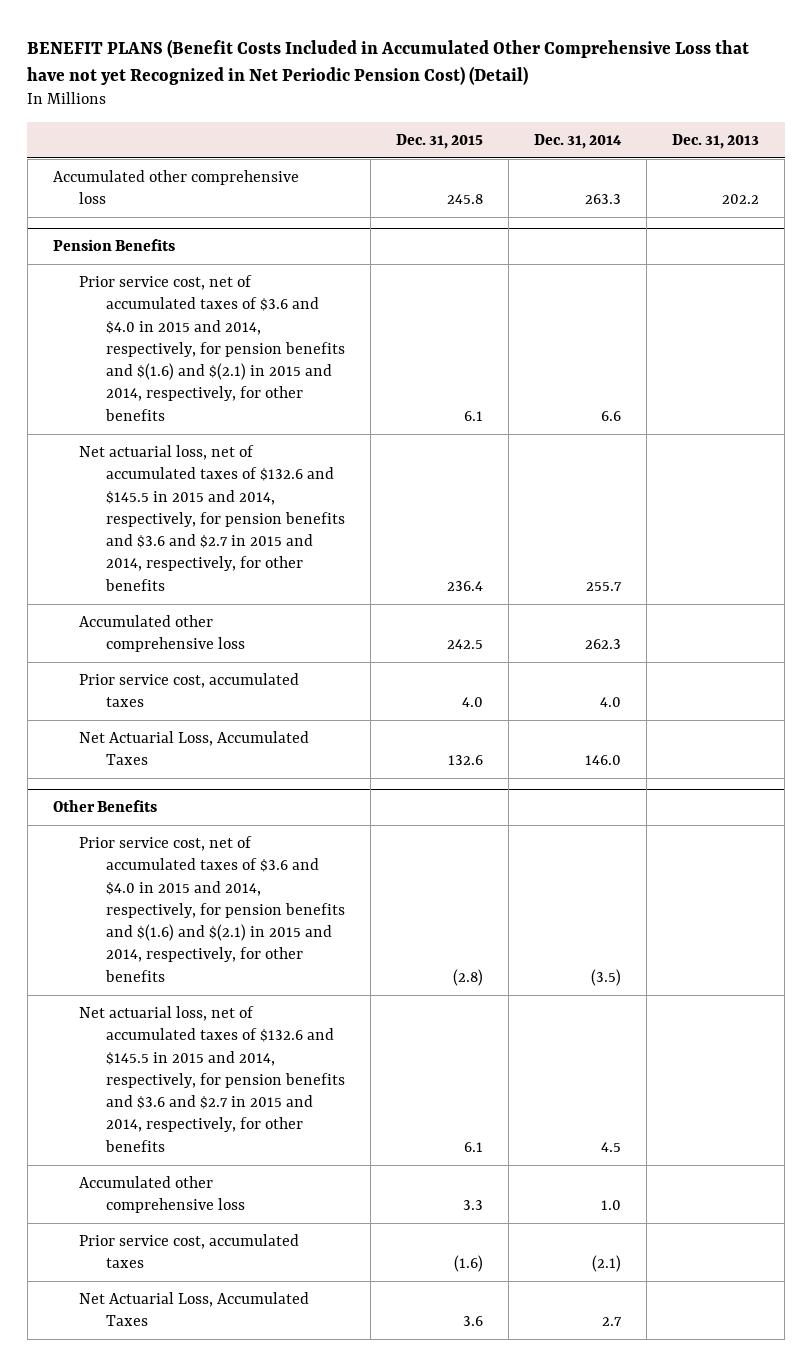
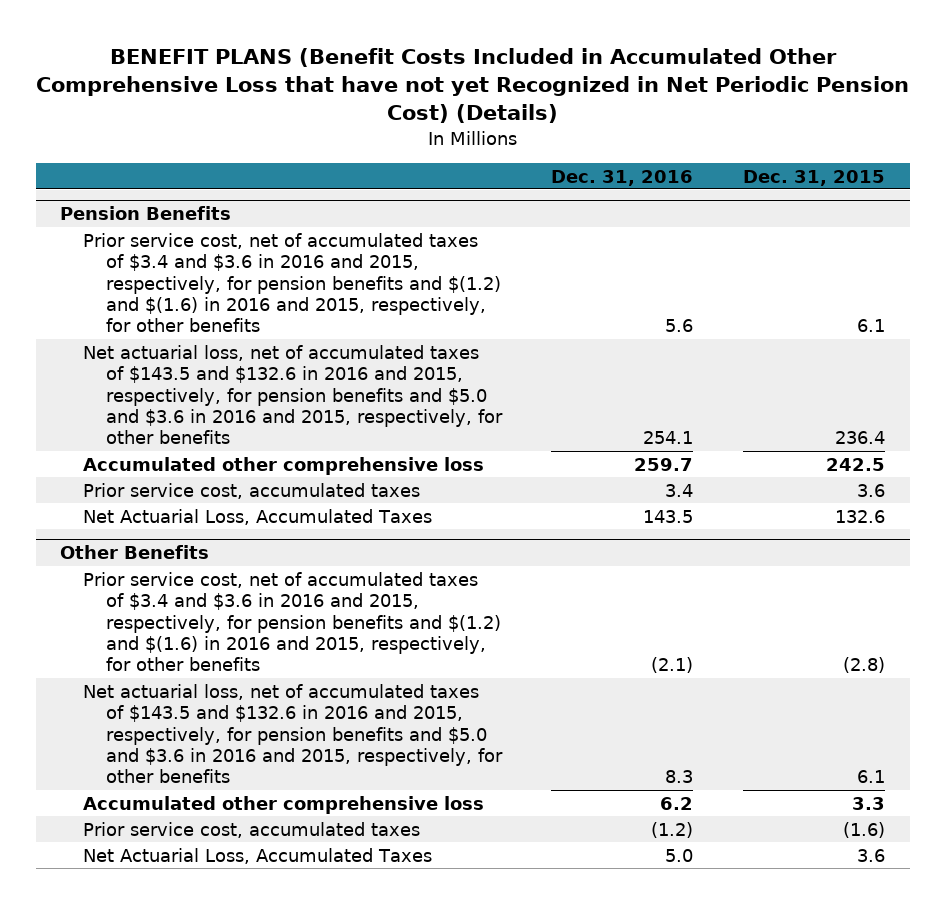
[27,39,750,85] BENEFIT PLANS (Benefit Costs Included in Accumulated Other Comprehensive Loss that have not yet Recognized in Net Periodic Pension Cost) (Detail) -> [35,47,909,124] BENEFIT PLANS (Benefit Costs Included in Accumulated Other Comprehensive Loss that have not yet Recognized in Net Periodic Pension Cost) (Details)
[533,133,622,149] Dec. 31, 2014 -> none
[672,133,760,149] Dec. 31, 2013 -> none
none -> [551,169,694,186] Dec. 31, 2016
[52,170,299,205] Accumulated other comprehensive loss -> none
[79,275,345,421] Prior service cost, net of accumulated taxes of $3.6 and $4.0 in 2015 and 2014, respectively, for pension benefits and $(1.6) and $(2.1) in 2015 and 2014, respectively, for other benefits -> [83,232,502,333] Prior service cost, net of accumulated taxes of $3.4 and $3.6 in 2016 and 2015, respectively, for pension benefits and $(1.2) and $(1.6) in 2016 and 2015, respectively, for other benefits
[79,445,345,591] Net actuarial loss, net of accumulated taxes of $132.6 and $145.5 in 2015 and 2014, respectively, for pension benefits and $3.6 and $2.7 in 2015 and 2014, respectively, for other benefits -> [83,344,504,445] Net actuarial loss, net of accumulated taxes of $143.5 and $132.6 in 2016 and 2015, respectively, for pension benefits and $5.0 and $3.6 in 2016 and 2015, respectively, for other benefits
[461,697,483,708] 4.0 -> [856,483,885,497] 3.6
[79,836,345,982] Prior service cost, net of accumulated taxes of $3.6 and $4.0 in 2015 and 2014, respectively, for pension benefits and $(1.6) and $(2.1) in 2015 and 2014, respectively, for other benefits -> [83,571,502,672] Prior service cost, net of accumulated taxes of $3.4 and $3.6 in 2016 and 2015, respectively, for pension benefits and $(1.2) and $(1.6) in 2016 and 2015, respectively, for other benefits
[79,1006,345,1152] Net actuarial loss, net of accumulated taxes of $132.6 and $145.5 in 2015 and 2014, respectively, for pension benefits and $3.6 and $2.7 in 2015 and 2014, respectively, for other benefits -> [83,683,504,784] Net actuarial loss, net of accumulated taxes of $143.5 and $132.6 in 2016 and 2015, respectively, for pension benefits and $5.0 and $3.6 in 2016 and 2015, respectively, for other benefits

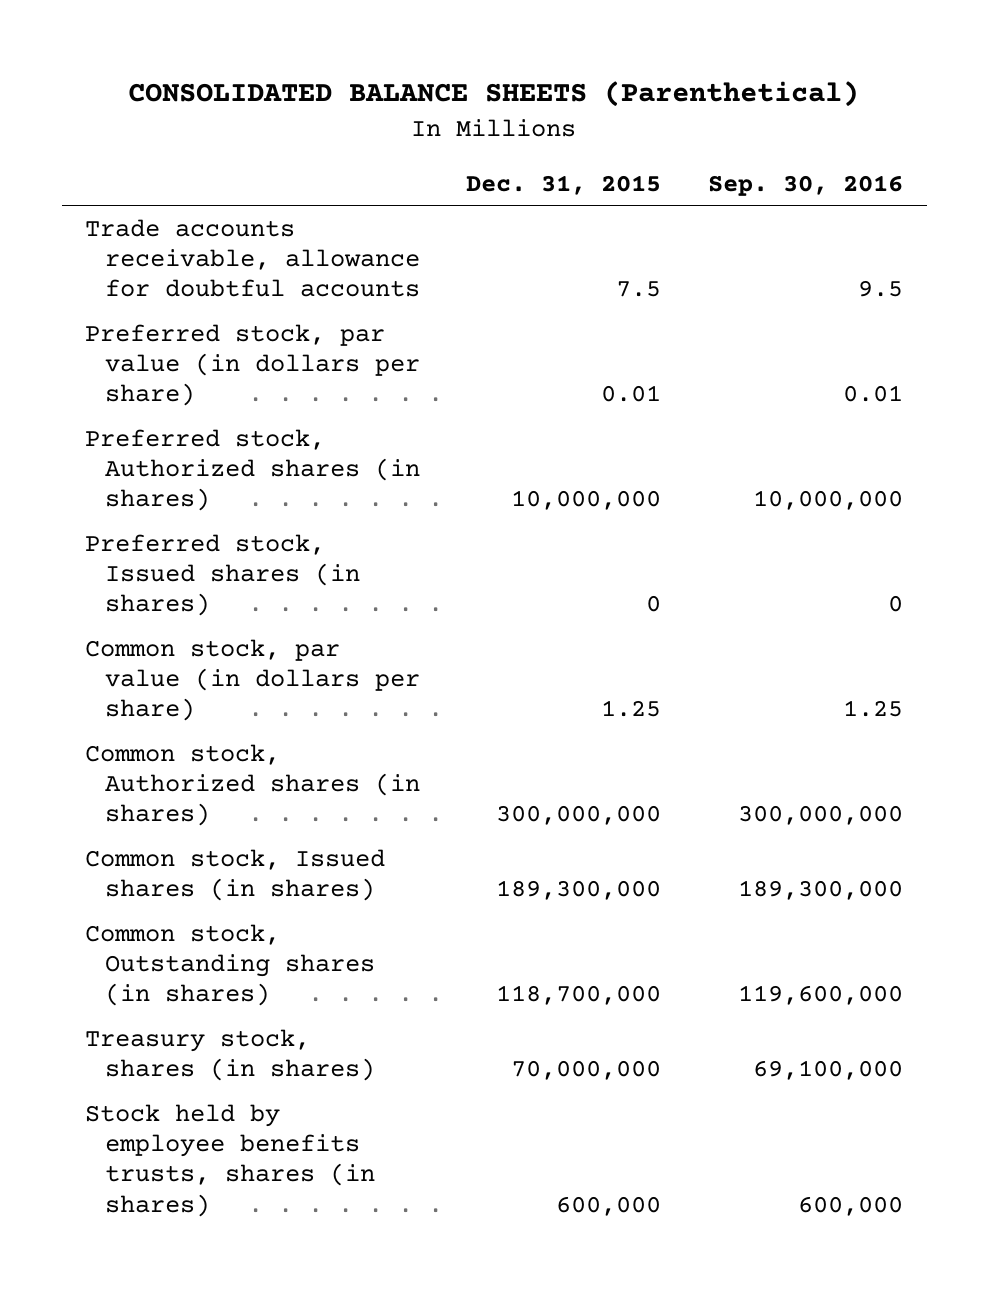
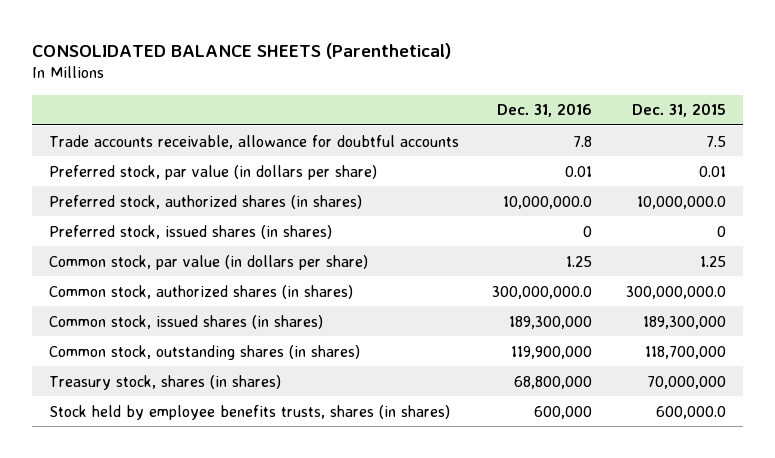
[708,174,904,196] Sep. 30, 2016 -> none
none -> [497,103,593,118] Dec. 31, 2016
[85,428,420,512] Preferred stock, Authorized shares (in shares) -> [48,194,362,209] Preferred stock, authorized shares (in shares)
[511,490,662,511] 10,000,000 -> [637,195,727,209] 10,000,000.0
[85,533,360,617] Preferred stock, Issued shares (in shares) -> [48,224,332,239] Preferred stock, issued shares (in shares)
[85,743,420,827] Common stock, Authorized shares (in shares) -> [48,284,353,299] Common stock, authorized shares (in shares)
[496,805,662,826] 300,000,000 -> [626,285,727,299] 300,000,000.0
[85,848,386,901] Common stock, Issued shares (in shares) -> [48,314,323,329] Common stock, issued shares (in shares)
[85,923,375,1007] Common stock, Outstanding shares (in shares) -> [48,344,360,360] Common stock, outstanding shares (in shares)
[556,1195,662,1216] 600,000 -> [656,405,727,419] 600,000.0

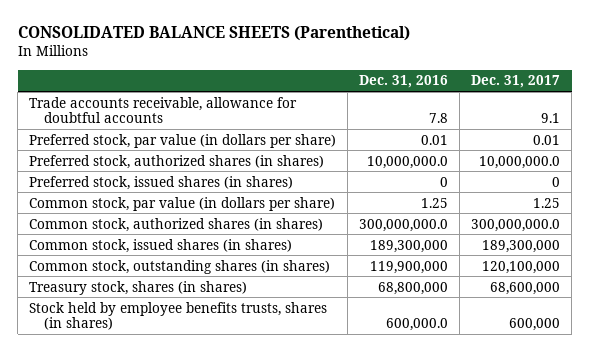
[632,103,727,118] Dec. 31, 2015 -> none
none -> [471,75,561,89] Dec. 31, 2017
[534,405,593,419] 600,000 -> [386,318,449,332] 600,000.0

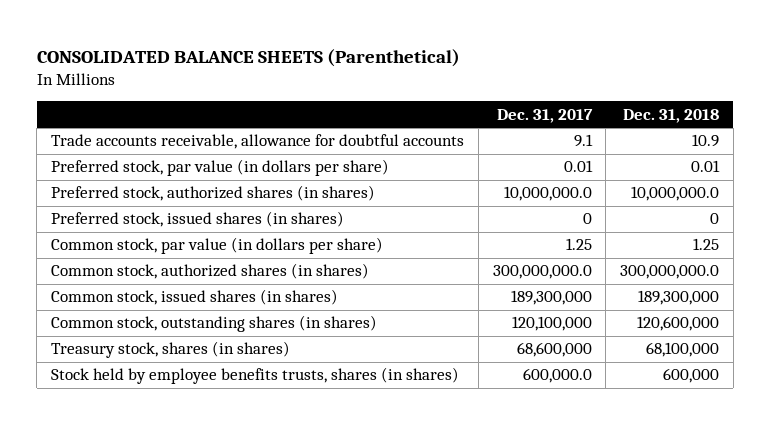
[359,75,449,89] Dec. 31, 2016 -> none
none -> [622,108,719,123] Dec. 31, 2018
[509,318,561,332] 600,000 -> [522,368,592,384] 600,000.0

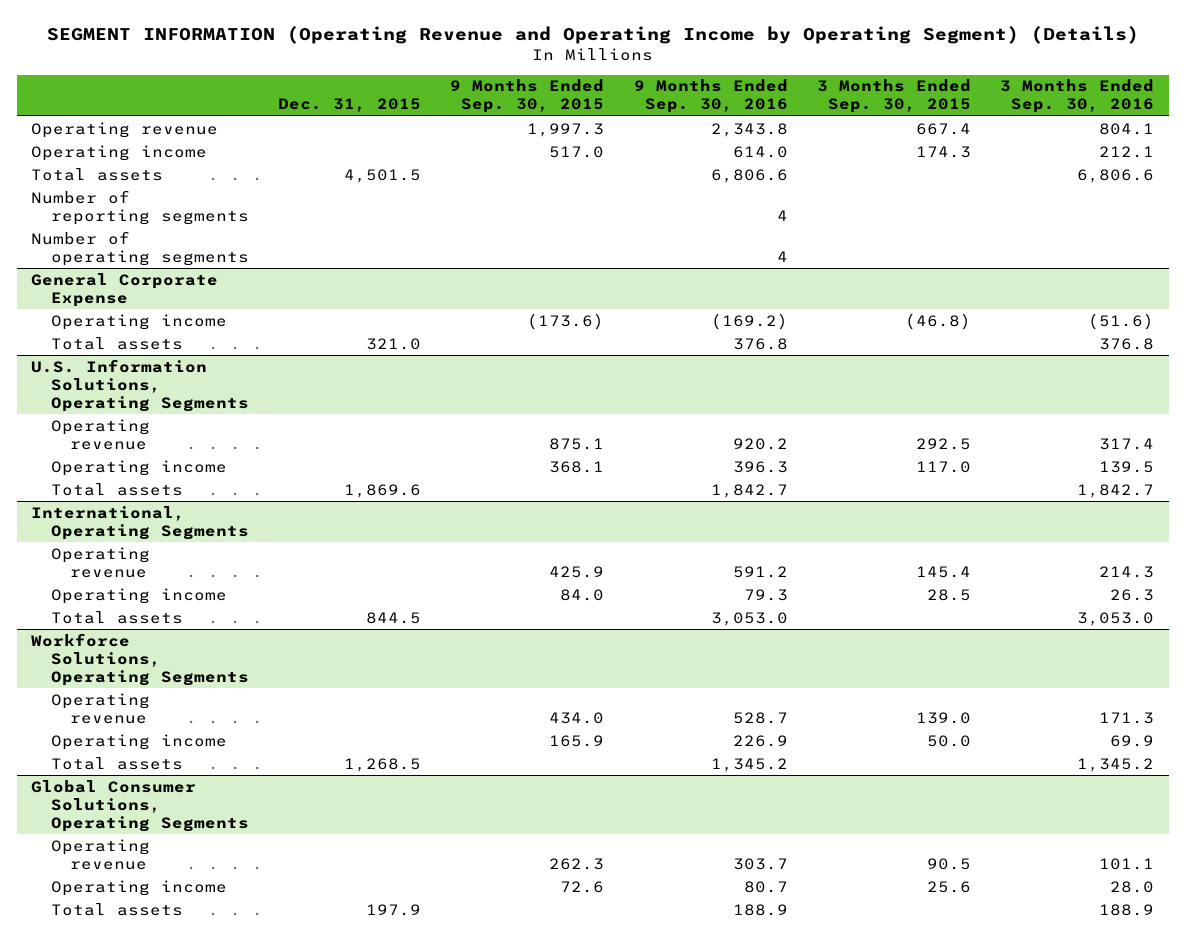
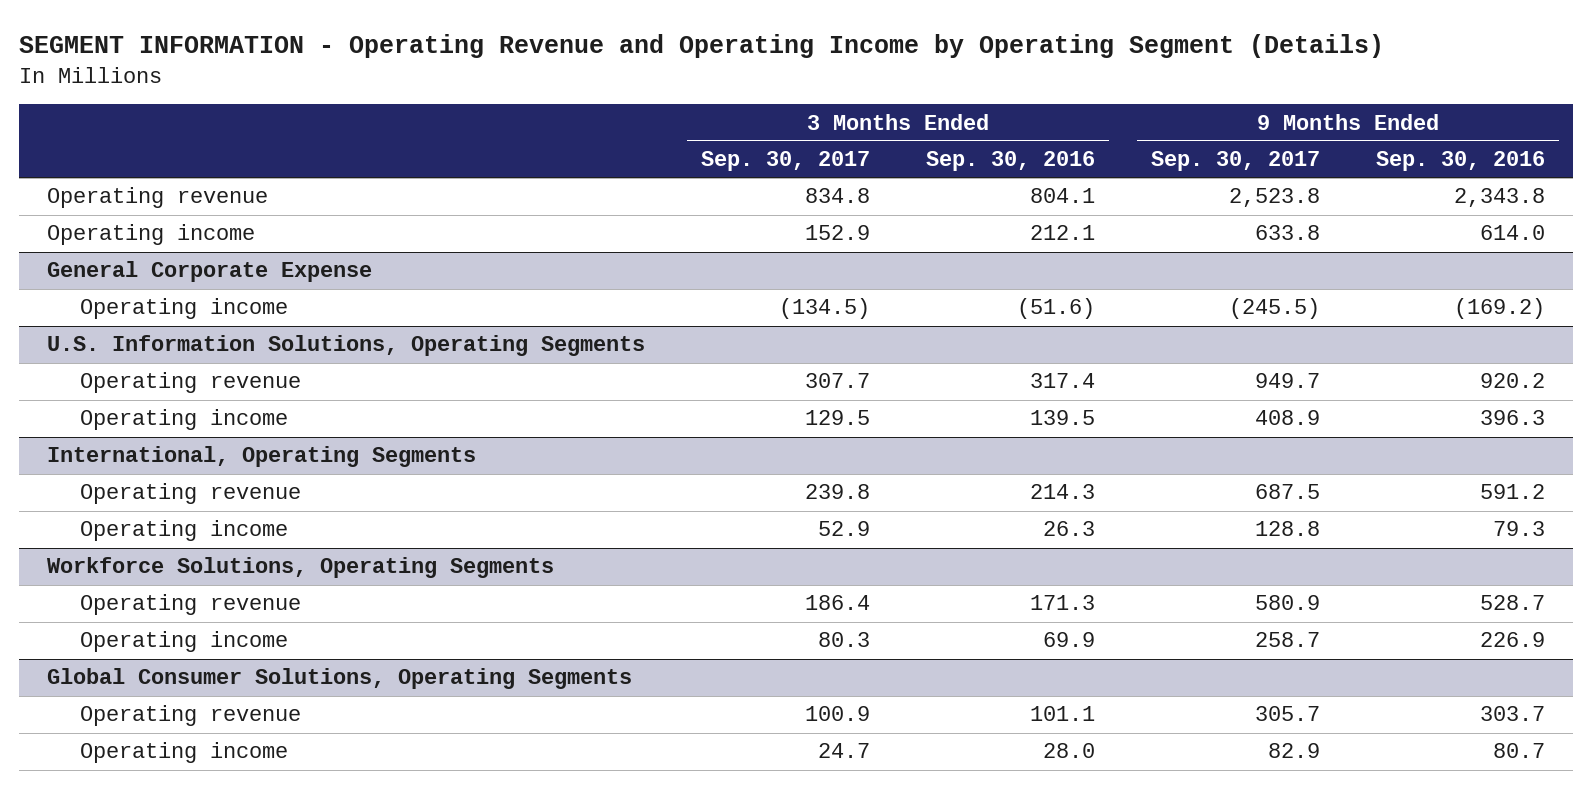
[46,25,1139,44] SEGMENT INFORMATION (Operating Revenue and Operating Income by Operating Segment) (Details) -> [18,33,1384,58] SEGMENT INFORMATION - Operating Revenue and Operating Income by Operating Segment (Details)
[277,98,421,113] Dec. 31, 2015 -> none
[450,79,605,114] 9 Months Ended Sep. 30, 2015 -> none
[817,79,972,114] 3 Months Ended Sep. 30, 2015 -> none
none -> [700,151,870,172] Sep. 30, 2017
none -> [1151,151,1321,172] Sep. 30, 2017
[31,167,164,181] Total assets -> none
[31,189,249,225] Number of reporting segments -> none
[31,230,249,266] Number of operating segments -> none
[50,336,183,350] Total assets -> none
[50,482,183,496] Total assets -> none
[50,610,183,624] Total assets -> none
[50,756,183,770] Total assets -> none
[50,902,183,916] Total assets -> none

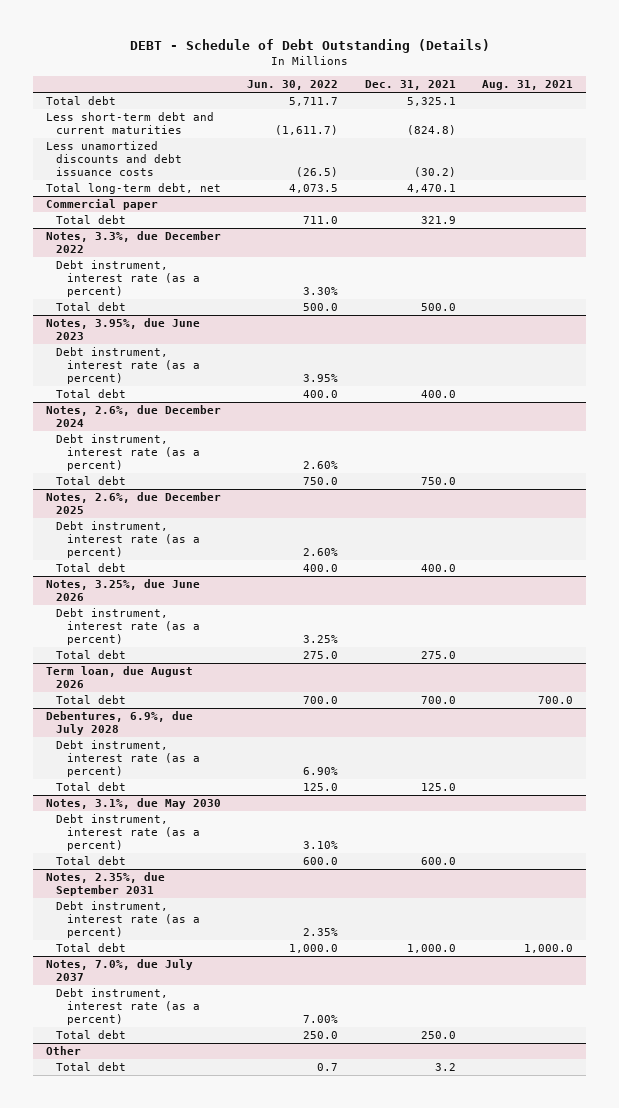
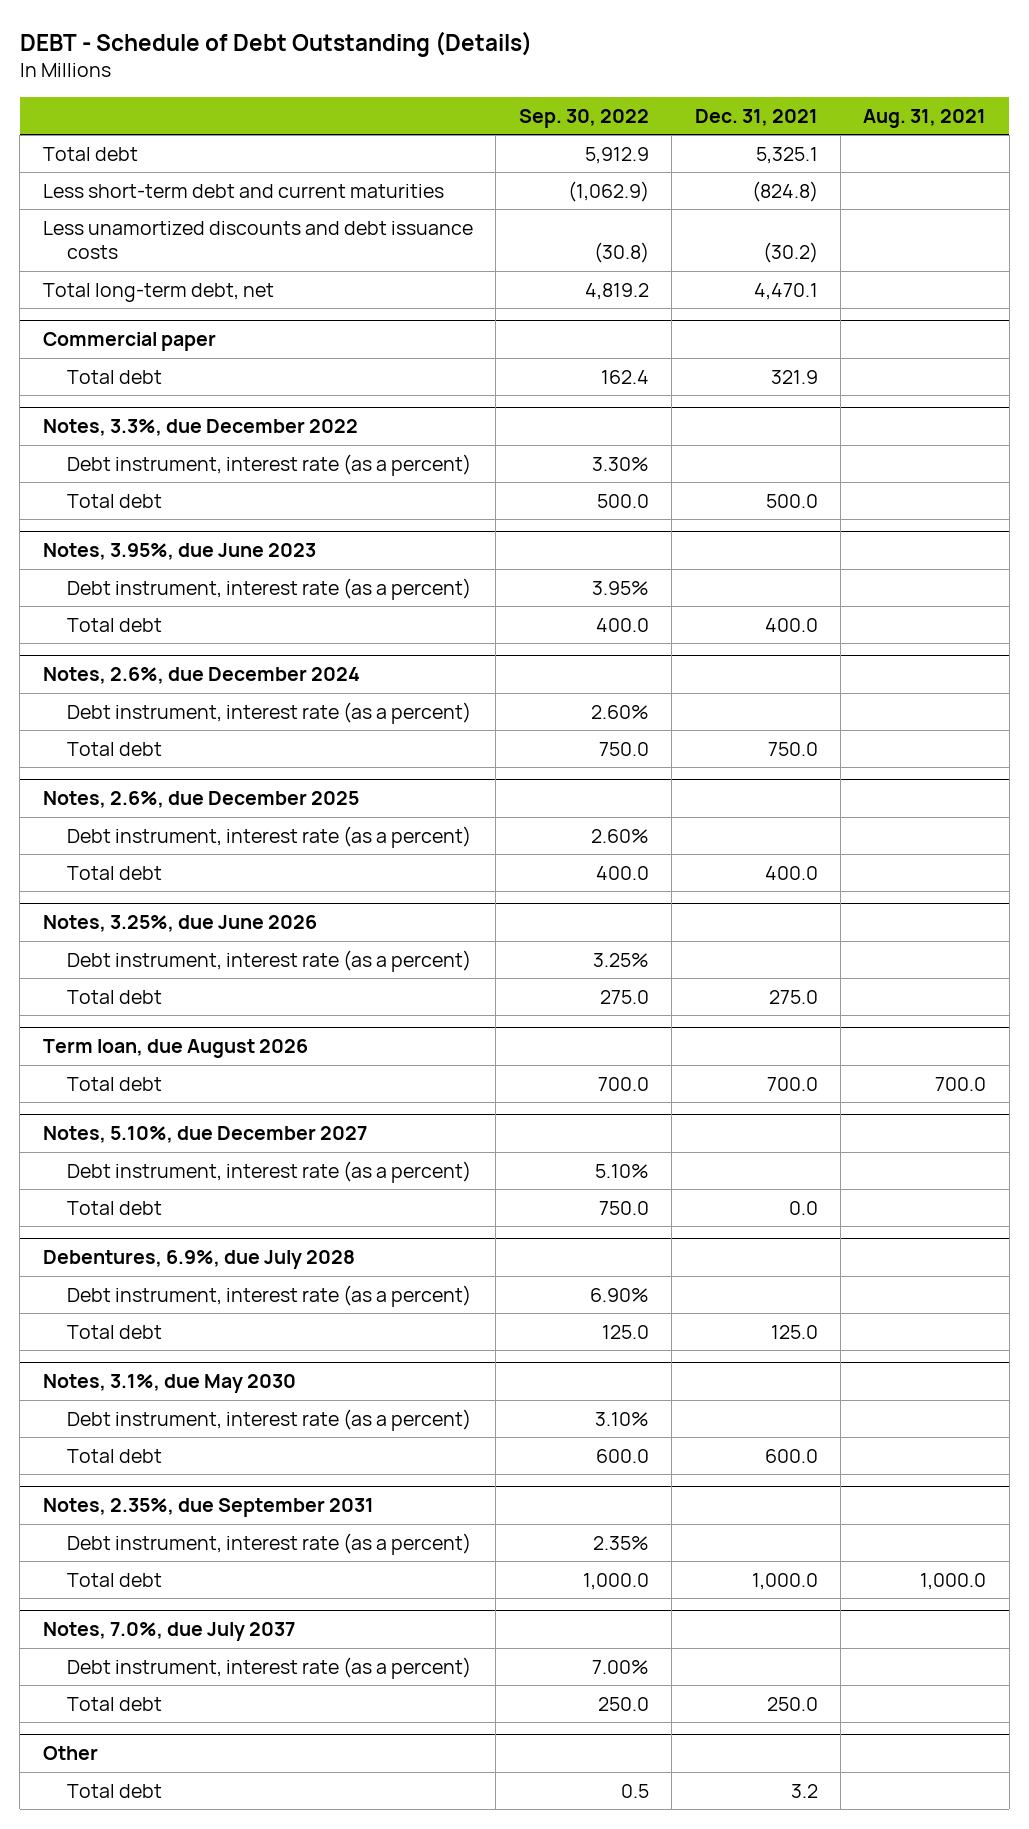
[247,80,339,91] Jun. 30, 2022 -> none
none -> [518,108,649,128] Sep. 30, 2022
none -> [42,1126,367,1144] Notes, 5.10%, due December 2027
none -> [67,1160,472,1183] Debt instrument, interest rate (as a percent)
none -> [67,1200,163,1215] Total debt

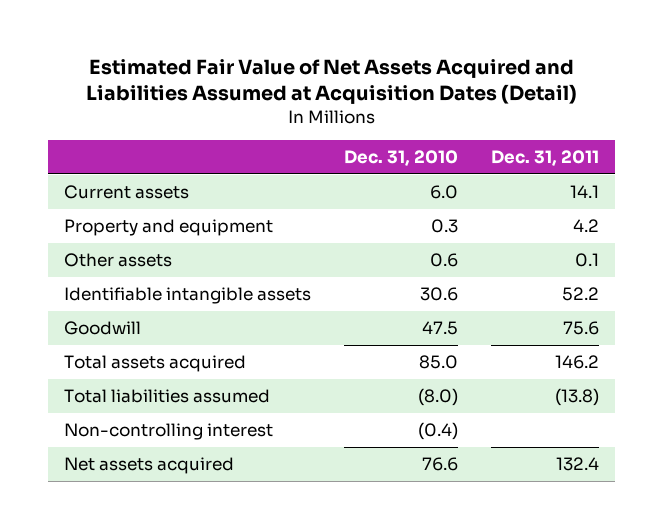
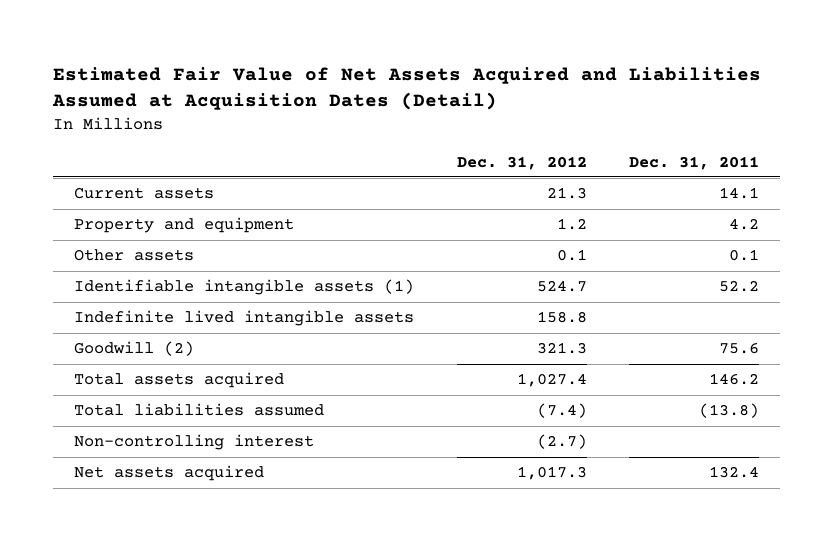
[344,149,459,166] Dec. 31, 2010 -> none
none -> [456,155,587,170] Dec. 31, 2012
[64,287,312,305] Identifiable intangible assets -> [74,279,415,296] Identifiable intangible assets (1)
none -> [74,310,415,327] Indefinite lived intangible assets
[64,321,142,336] Goodwill -> [74,341,195,357] Goodwill (2)

